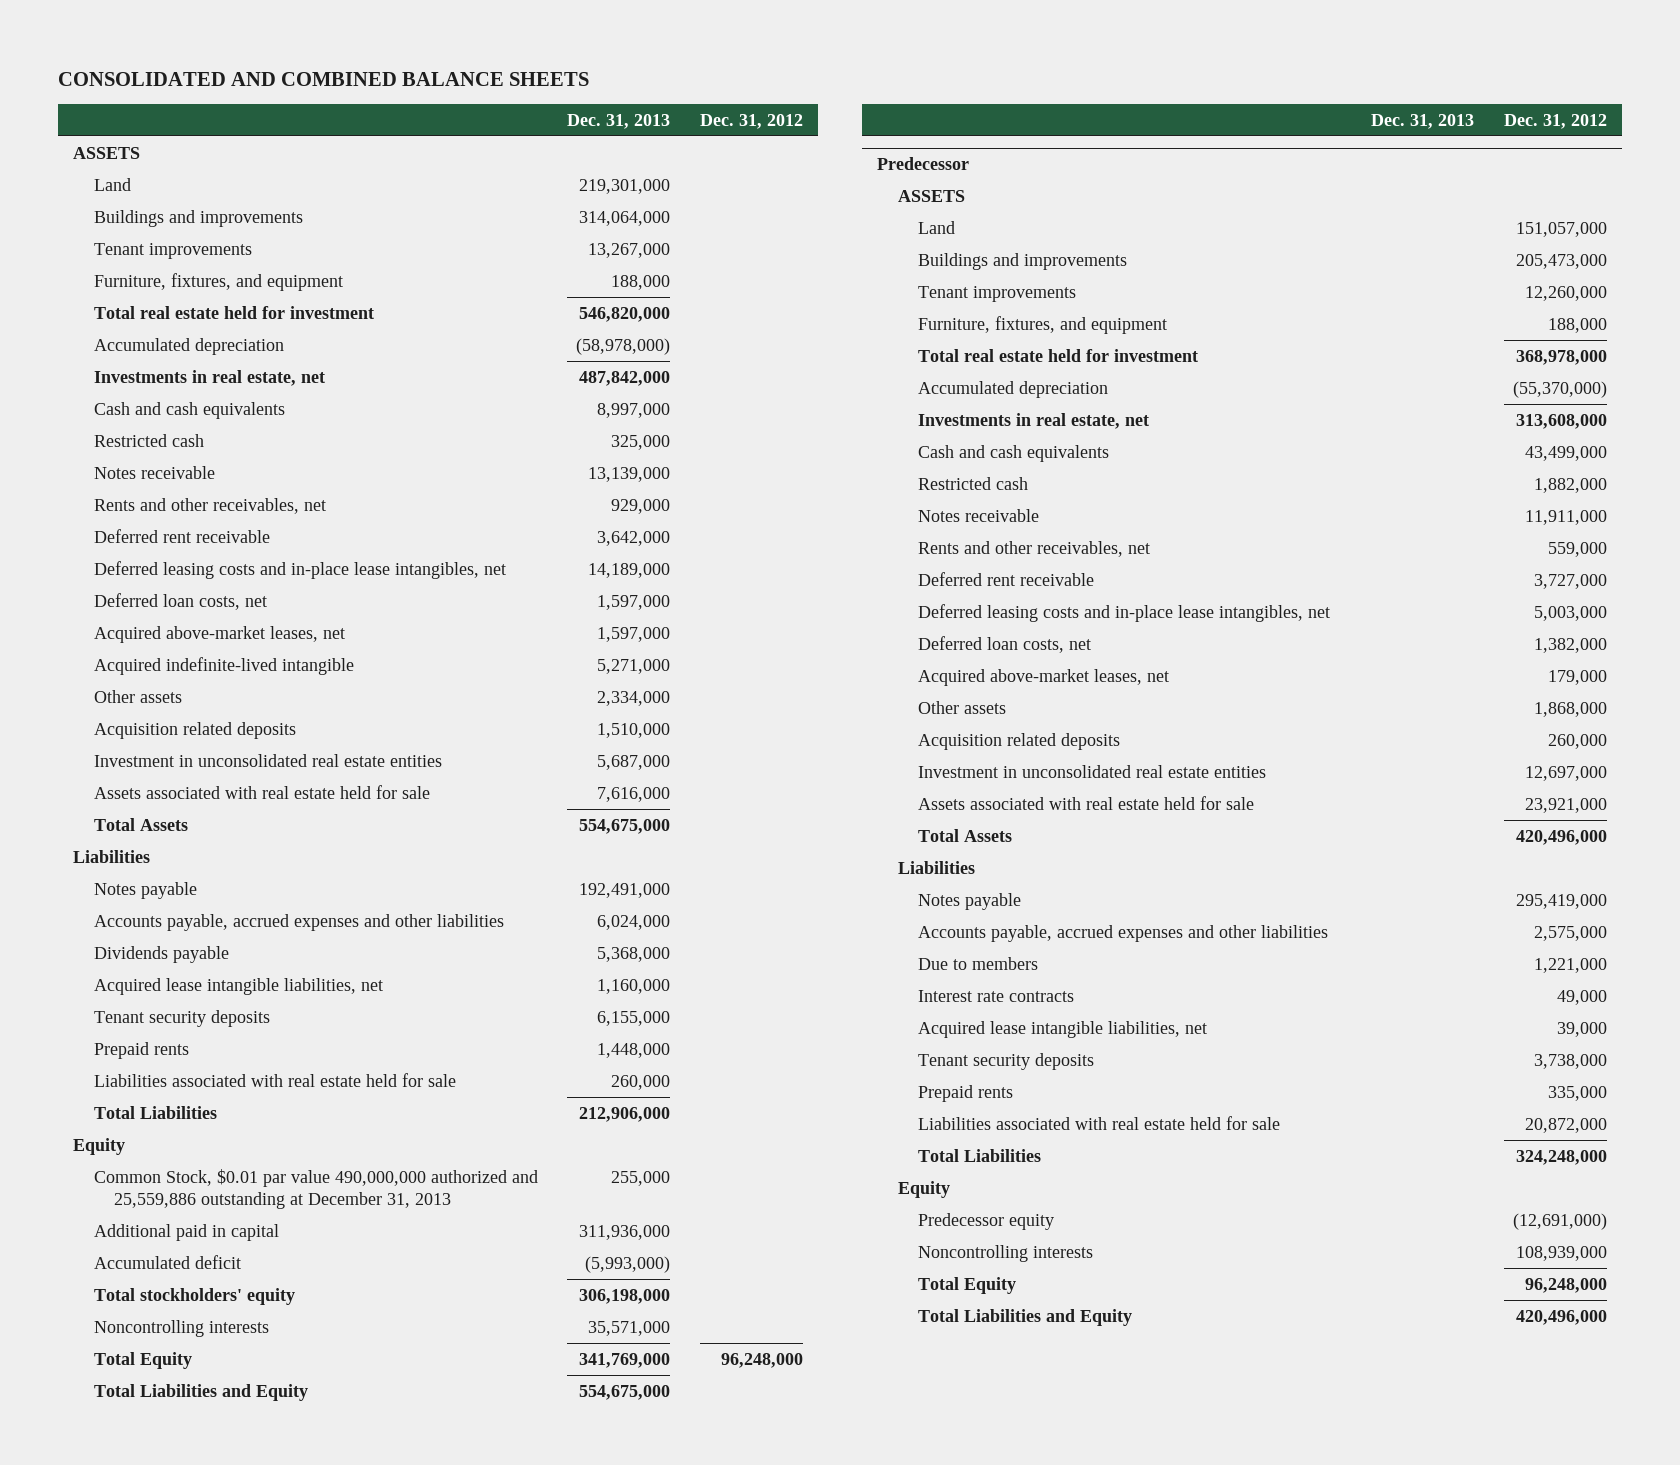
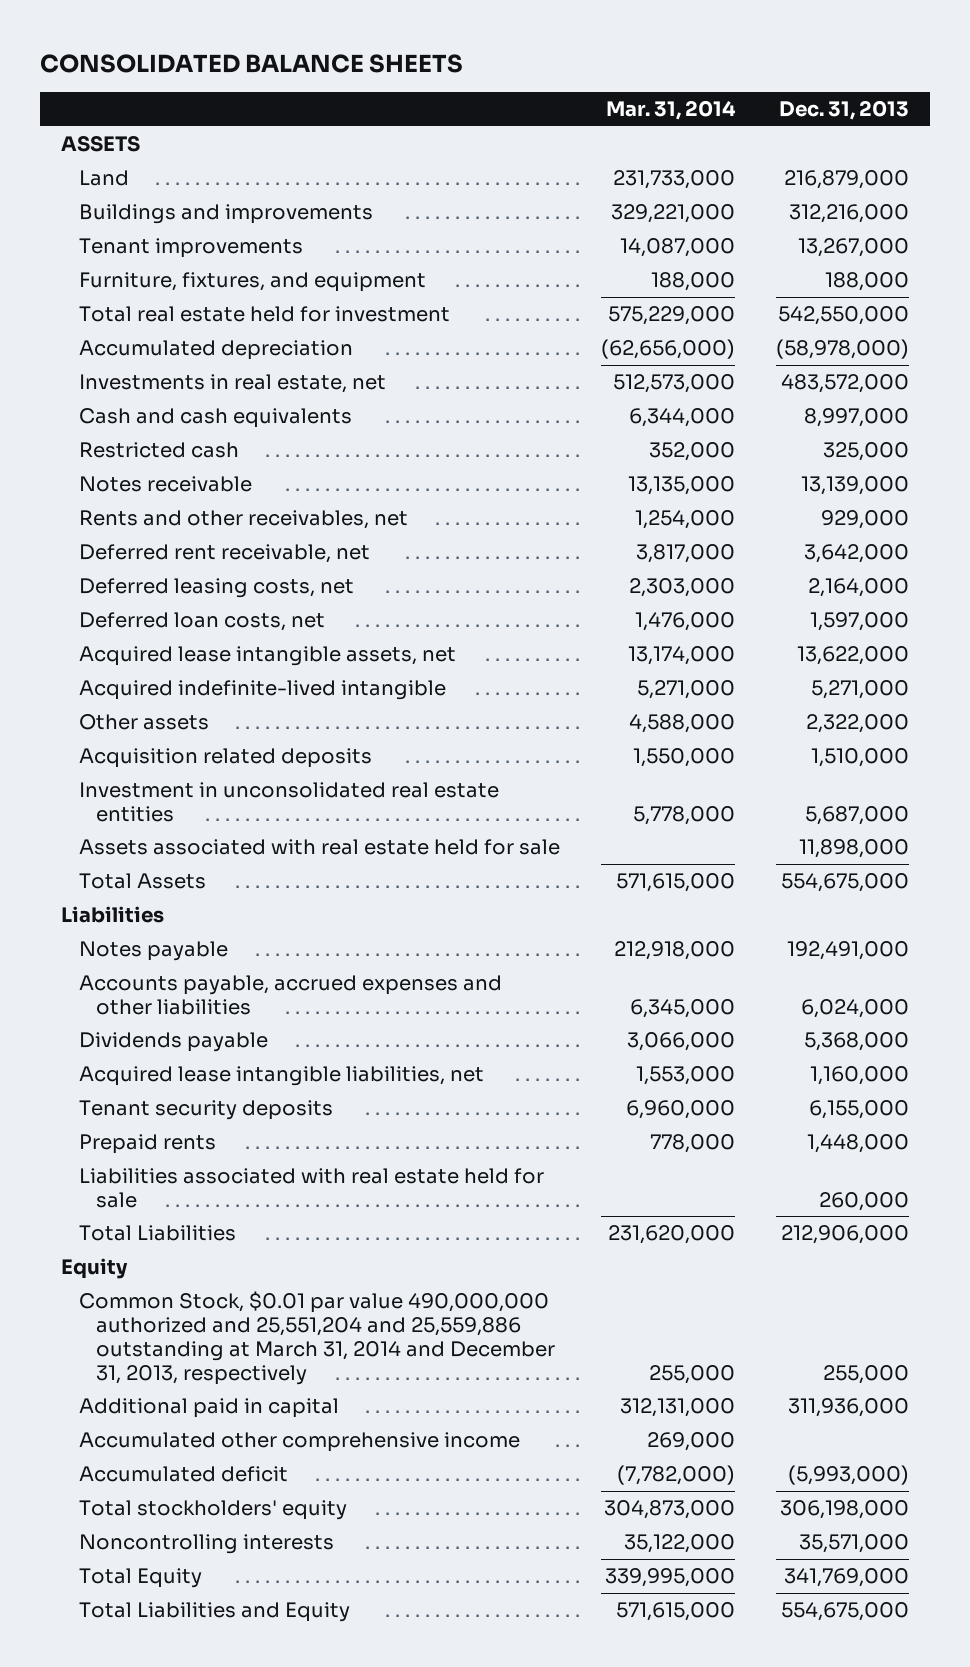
[58,72,590,87] CONSOLIDATED AND COMBINED BALANCE SHEETS -> [40,53,464,73] CONSOLIDATED BALANCE SHEETS
[699,113,803,129] Dec. 31, 2012 -> none
none -> [605,100,736,121] Mar. 31, 2014
[579,178,671,194] 219,301,000 -> [784,170,910,190] 216,879,000
[579,210,671,226] 314,064,000 -> [789,204,910,224] 312,216,000
[579,306,671,322] 546,820,000 -> [778,306,910,326] 542,550,000
[579,370,671,386] 487,842,000 -> [781,374,910,394] 483,572,000
[93,560,506,579] Deferred leasing costs and in-place lease intangibles, net -> none
[93,528,270,543] Deferred rent receivable -> [78,544,370,564] Deferred rent receivable, net
none -> [78,578,354,599] Deferred leasing costs, net
[93,625,345,643] Acquired above-market leases, net -> none
none -> [78,646,456,667] Acquired lease intangible assets, net
[597,690,671,706] 2,334,000 -> [806,714,910,734] 2,322,000
[597,786,671,802] 7,616,000 -> [799,839,910,859] 11,898,000
[93,1168,538,1210] Common Stock, $0.01 par value 490,000,000 authorized and 25,559,886 outstanding at December 31, 2013 -> [78,1291,556,1386] Common Stock, $0.01 par value 490,000,000 authorized and 25,551,204 and 25,559,886 outstanding at March 31, 2014 and December 31, 2013, respectively
none -> [78,1432,520,1453] Accumulated other comprehensive income
[877,156,970,170] Predecessor -> none
[897,189,965,202] ASSETS -> none
[917,220,955,234] Land -> none
[917,252,1127,270] Buildings and improvements -> none
[917,285,1076,302] Tenant improvements -> none
[917,315,1167,334] Furniture, fixtures, and equipment -> none
[917,348,1198,362] Total real estate held for investment -> none
[917,380,1108,398] Accumulated depreciation -> none
[917,412,1149,429] Investments in real estate, net -> none
[917,444,1109,462] Cash and cash equivalents -> none
[917,476,1028,490] Restricted cash -> none
[917,508,1039,522] Notes receivable -> none
[917,540,1150,557] Rents and other receivables, net -> none
[917,571,1094,586] Deferred rent receivable -> none
[917,603,1330,622] Deferred leasing costs and in-place lease intangibles, net -> none
[917,635,1091,653] Deferred loan costs, net -> none
[917,668,1169,686] Acquired above-market leases, net -> none
[917,700,1006,714] Other assets -> none
[917,732,1120,750] Acquisition related deposits -> none
[917,764,1266,778] Investment in unconsolidated real estate entities -> none
[917,795,1254,810] Assets associated with real estate held for sale -> none
[917,828,1012,842] Total Assets -> none
[897,860,975,874] Liabilities -> none
[917,892,1021,910] Notes payable -> none
[917,924,1328,942] Accounts payable, accrued expenses and other liabilities -> none
[917,956,1038,970] Due to members -> none
[917,989,1074,1002] Interest rate contracts -> none
[917,1020,1207,1038] Acquired lease intangible liabilities, net -> none
[917,1052,1094,1070] Tenant security deposits -> none
[917,1084,1013,1102] Prepaid rents -> none
[917,1115,1280,1130] Liabilities associated with real estate held for sale -> none
[917,1148,1041,1162] Total Liabilities -> none
[897,1180,950,1198] Equity -> none
[917,1212,1054,1230] Predecessor equity -> none
[917,1244,1093,1262] Noncontrolling interests -> none
[917,1276,1016,1294] Total Equity -> none
[917,1308,1132,1326] Total Liabilities and Equity -> none

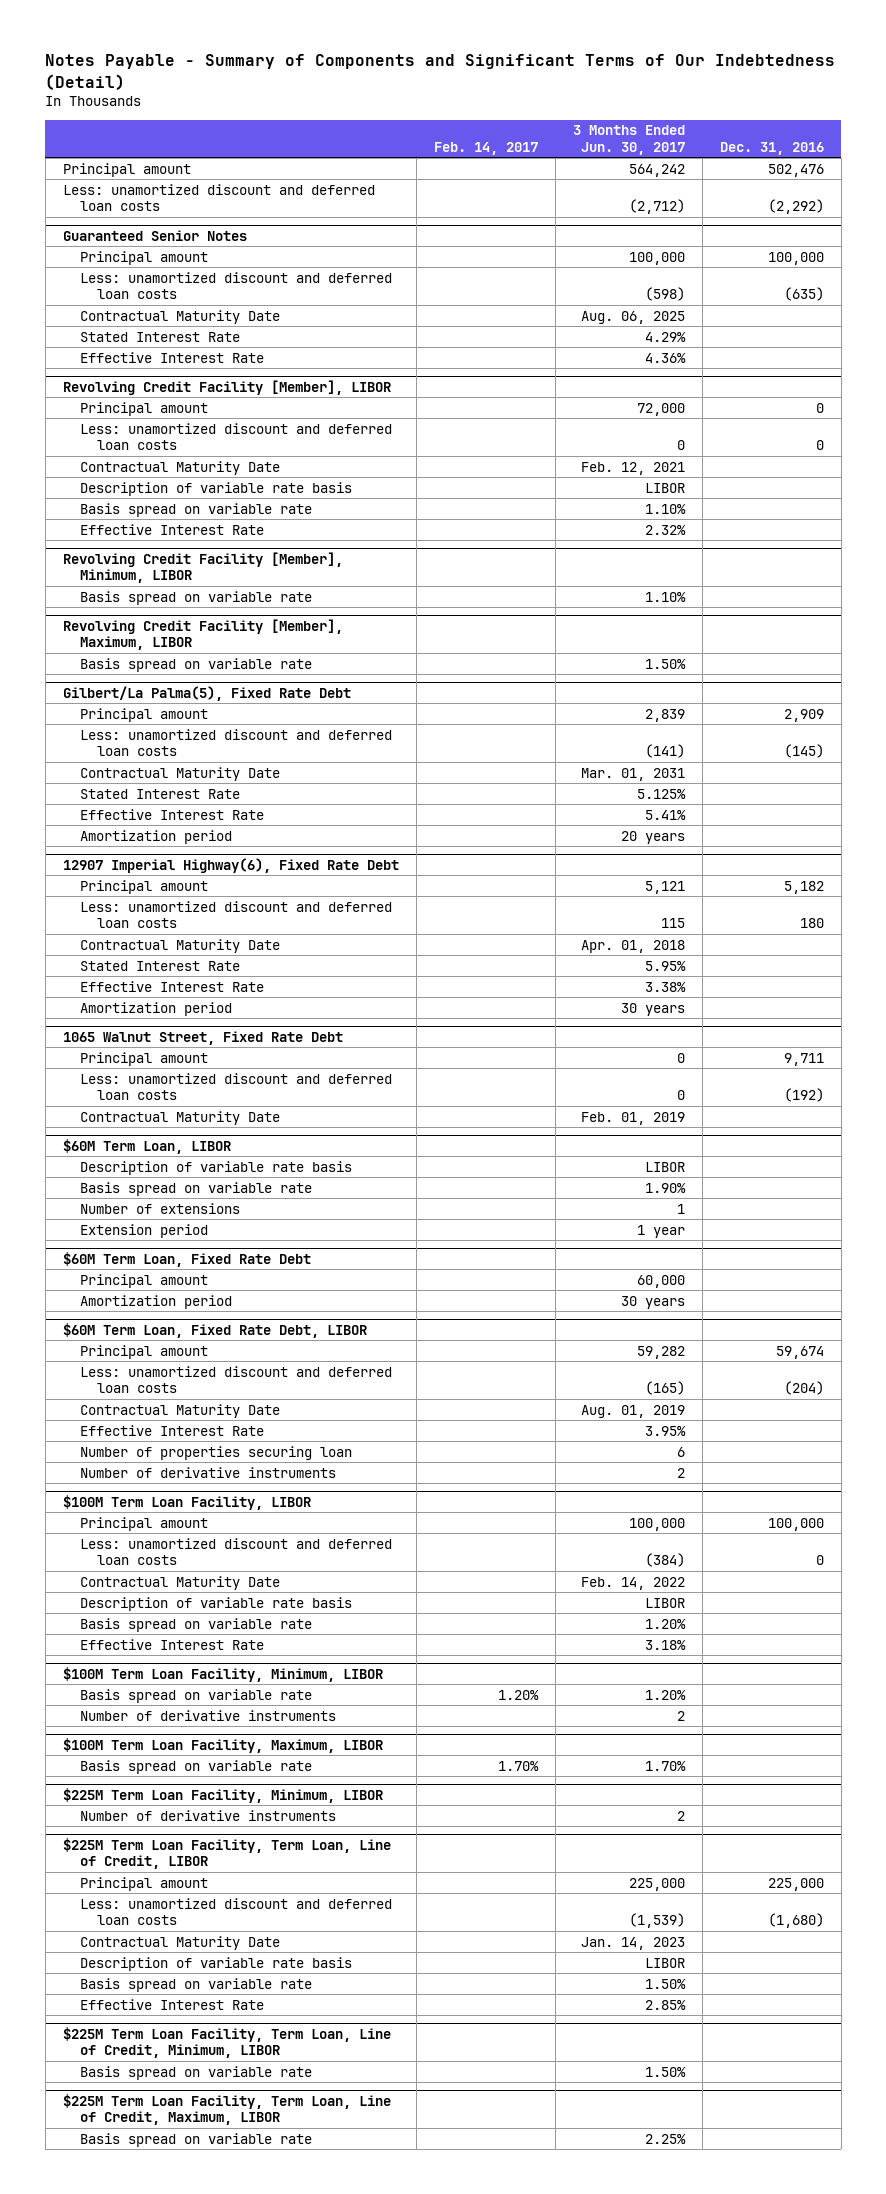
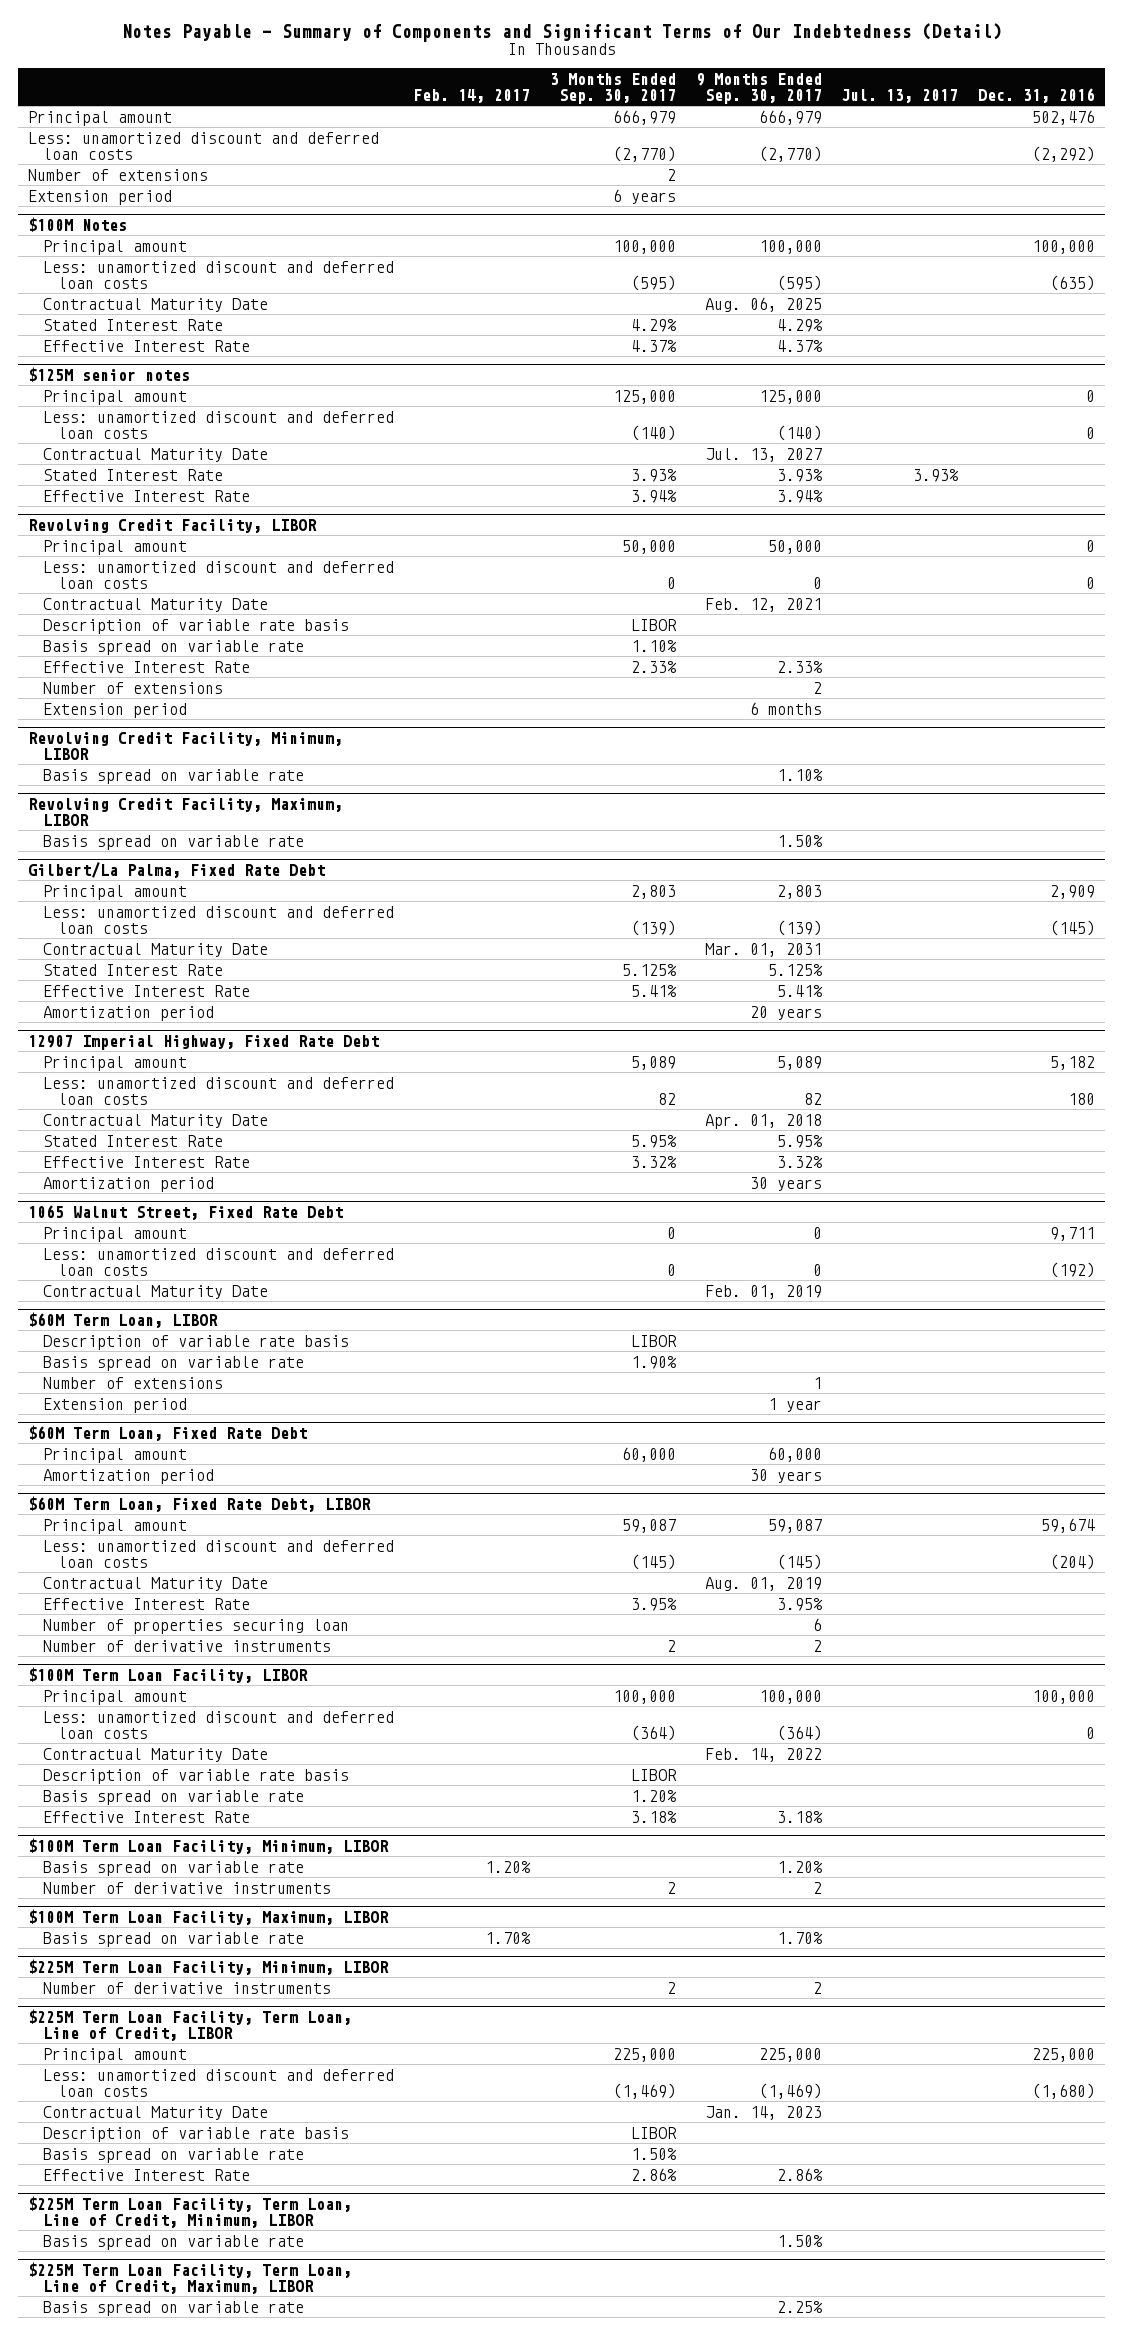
[572,125,685,155] 3 Months Ended Jun. 30, 2017 -> none
none -> [550,72,677,104] 3 Months Ended Sep. 30, 2017
none -> [695,72,822,104] 9 Months Ended Sep. 30, 2017
none -> [841,88,959,103] Jul. 13, 2017
none -> [28,168,209,181] Number of extensions
none -> [28,189,173,205] Extension period
[62,229,247,241] Guaranteed Senior Notes -> [28,216,128,232] $100M Notes
none -> [28,366,191,382] $125M senior notes
none -> [42,389,187,405] Principal amount
none -> [42,410,394,439] Less: unamortized discount and deferred loan costs
none -> [42,447,268,462] Contractual Maturity Date
none -> [42,468,223,481] Stated Interest Rate
none -> [42,489,250,502] Effective Interest Rate
[62,379,391,395] Revolving Credit Facility [Member], LIBOR -> [28,518,318,533] Revolving Credit Facility, LIBOR
none -> [42,681,223,694] Number of extensions
none -> [42,702,187,718] Extension period
[62,551,343,584] Revolving Credit Facility [Member], Minimum, LIBOR -> [28,731,344,760] Revolving Credit Facility, Minimum, LIBOR
[62,618,343,651] Revolving Credit Facility [Member], Maximum, LIBOR -> [28,797,344,826] Revolving Credit Facility, Maximum, LIBOR
[62,685,351,701] Gilbert/La Palma(5), Fixed Rate Debt -> [28,861,326,878] Gilbert/La Palma, Fixed Rate Debt
[62,857,399,873] 12907 Imperial Highway(6), Fixed Rate Debt -> [28,1034,380,1050] 12907 Imperial Highway, Fixed Rate Debt

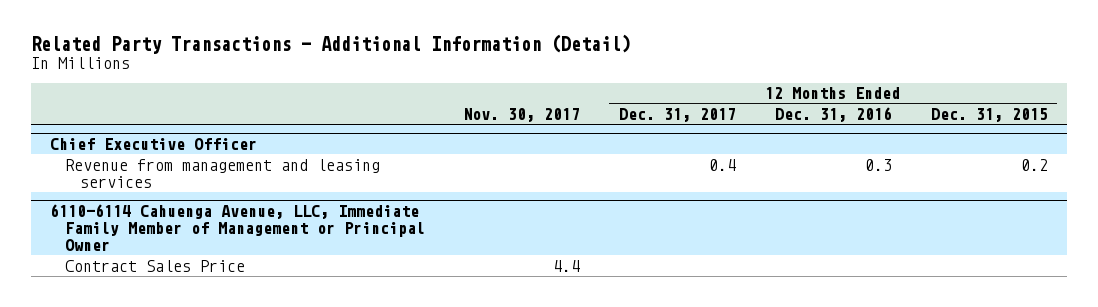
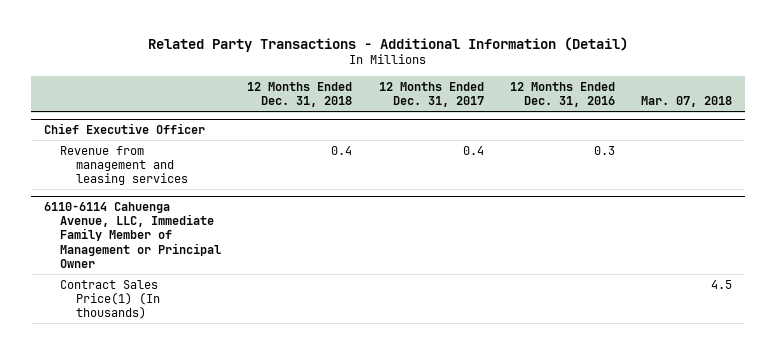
[463,108,581,123] Nov. 30, 2017 -> none
[930,108,1048,123] Dec. 31, 2015 -> none
none -> [247,81,353,107] 12 Months Ended Dec. 31, 2018
none -> [640,95,732,107] Mar. 07, 2018
[64,259,245,272] Contract Sales Price -> [60,279,161,320] Contract Sales Price(1) (In thousands)

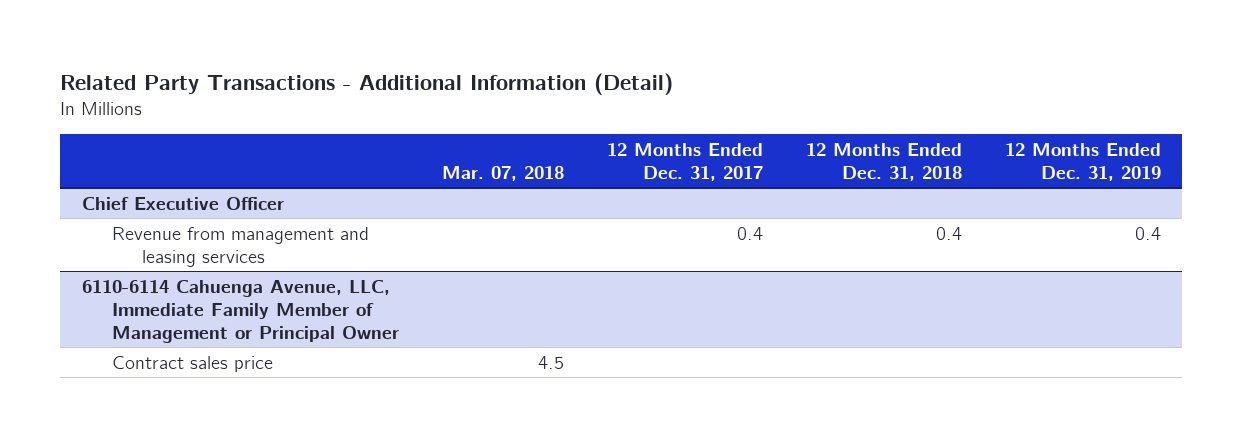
[509,81,615,107] 12 Months Ended Dec. 31, 2016 -> none
none -> [1004,143,1161,182] 12 Months Ended Dec. 31, 2019
[60,279,161,320] Contract Sales Price(1) (In thousands) -> [111,355,273,372] Contract sales price

